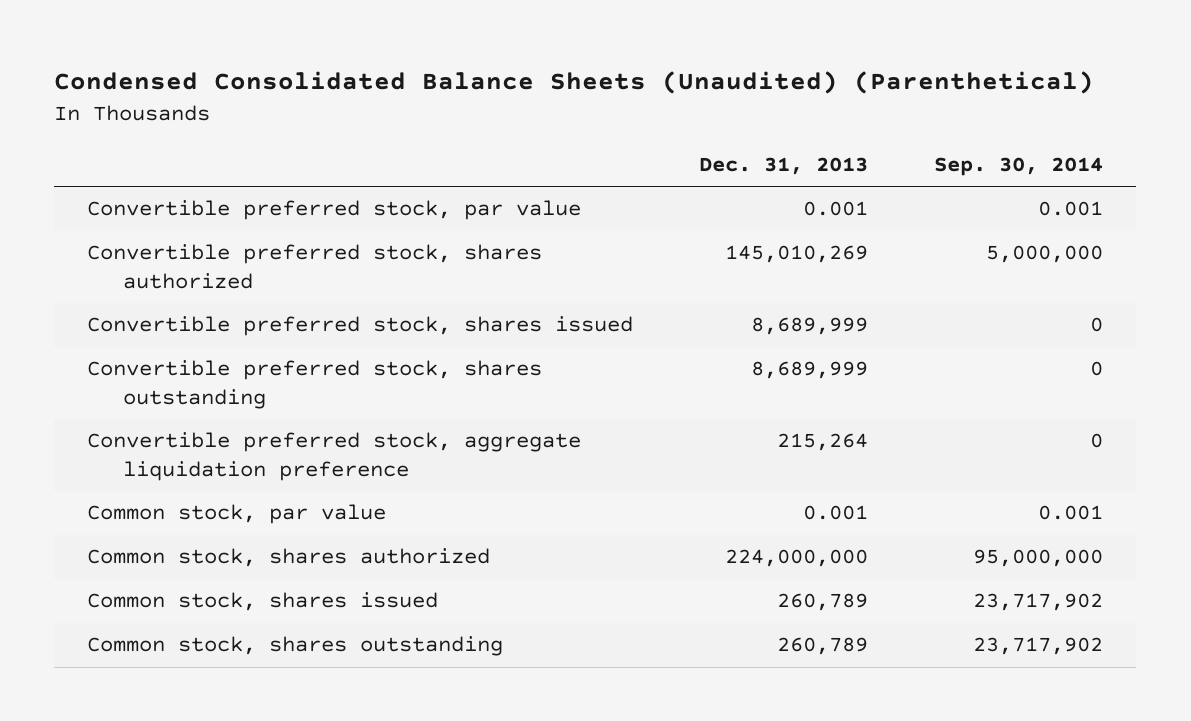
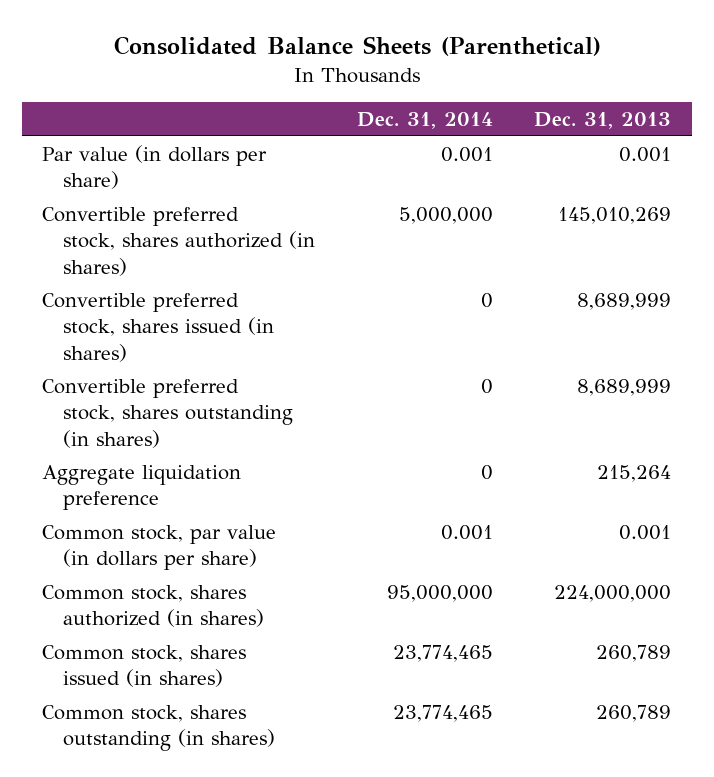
[54,71,1095,95] Condensed Consolidated Balance Sheets (Unaudited) (Parenthetical) -> [113,35,601,56] Consolidated Balance Sheets (Parenthetical)
[934,156,1104,176] Sep. 30, 2014 -> none
none -> [356,112,493,130] Dec. 31, 2014
[87,200,582,221] Convertible preferred stock, par value -> [42,144,268,190] Par value (in dollars per share)
[87,244,543,289] Convertible preferred stock, shares authorized -> [42,206,315,276] Convertible preferred stock, shares authorized (in shares)
[87,316,634,337] Convertible preferred stock, shares issued -> [42,292,274,362] Convertible preferred stock, shares issued (in shares)
[87,360,543,409] Convertible preferred stock, shares outstanding -> [42,378,293,448] Convertible preferred stock, shares outstanding (in shares)
[87,432,582,481] Convertible preferred stock, aggregate liquidation preference -> [42,464,242,511] Aggregate liquidation preference
[87,504,387,525] Common stock, par value -> [42,524,277,571] Common stock, par value (in dollars per share)
[87,548,491,568] Common stock, shares authorized -> [42,584,264,628] Common stock, shares authorized (in shares)
[87,592,439,612] Common stock, shares issued -> [42,644,247,688] Common stock, shares issued (in shares)
[87,636,504,657] Common stock, shares outstanding -> [42,704,275,752] Common stock, shares outstanding (in shares)

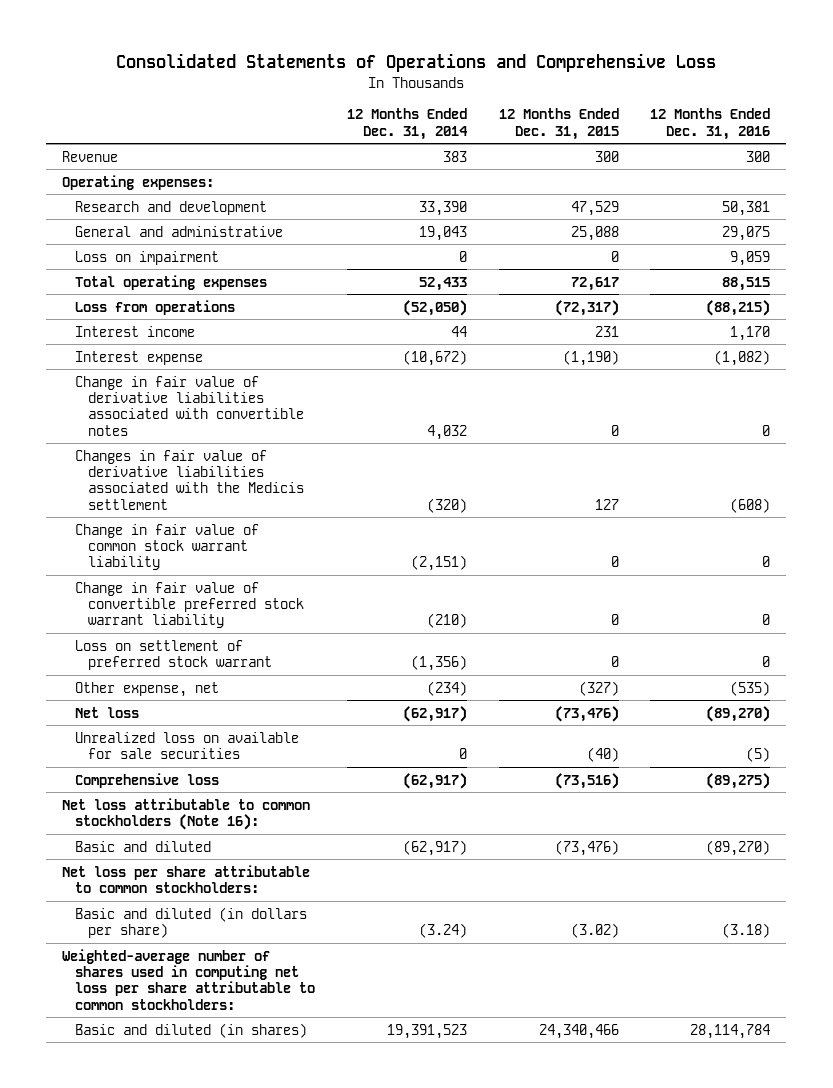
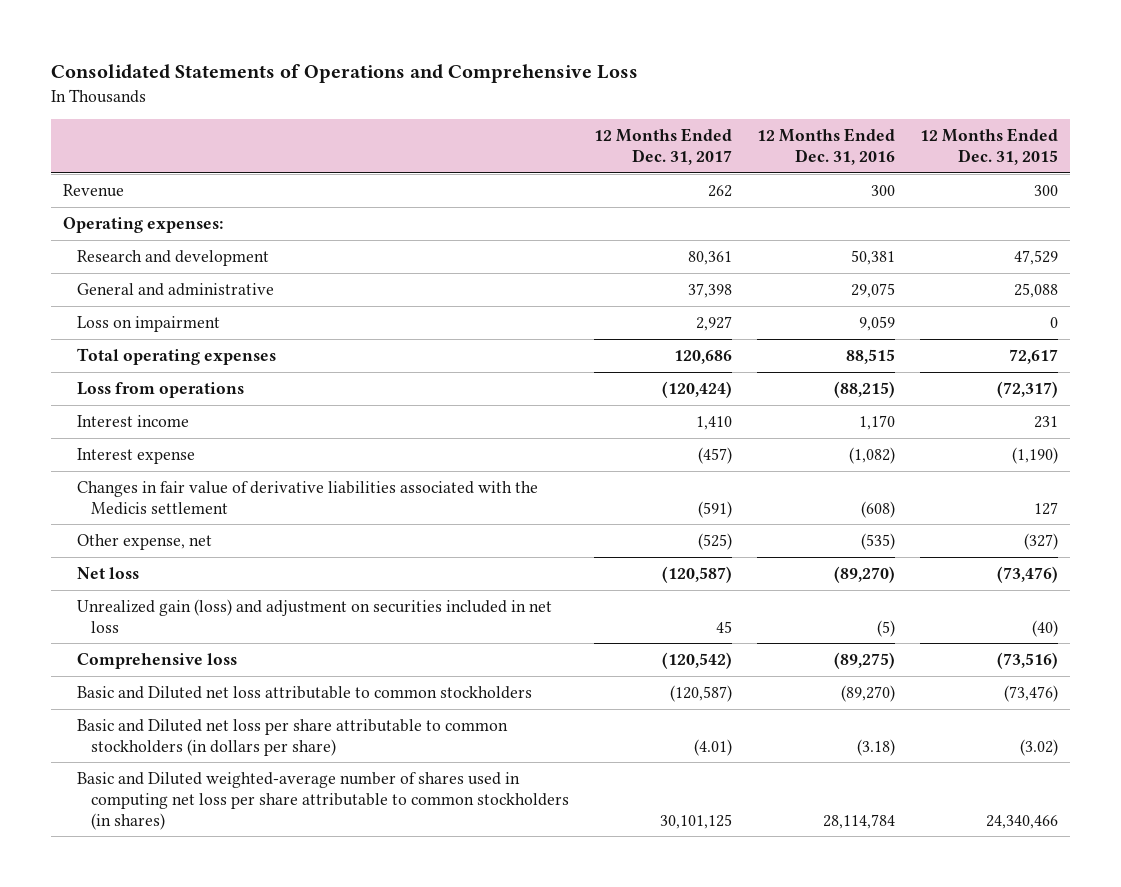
[346,108,468,140] 12 Months Ended Dec. 31, 2014 -> none
none -> [593,128,732,166] 12 Months Ended Dec. 31, 2017
[75,375,305,436] Change in fair value of derivative liabilities associated with convertible notes -> none
[75,523,260,571] Change in fair value of common stock warrant liability -> none
[75,581,305,629] Change in fair value of convertible preferred stock warrant liability -> none
[75,639,273,671] Loss on settlement of preferred stock warrant -> none
[75,731,300,760] Unrealized loss on available for sale securities -> [76,598,552,633] Unrealized gain (loss) and adjustment on securities included in net loss
[62,797,311,831] Net loss attributable to common stockholders (Note 16): -> none
[62,864,311,894] Net loss per share attributable to common stockholders: -> none
[62,948,316,1010] Weighted-average number of shares used in computing net loss per share attributable to common stockholders: -> none
[75,840,212,852] Basic and diluted -> [76,685,532,699] Basic and Diluted net loss attributable to common stockholders
[75,906,308,939] Basic and diluted (in dollars per share) -> [76,718,508,756] Basic and Diluted net loss per share attributable to common stockholders (in dollars per share)
[75,1022,308,1038] Basic and diluted (in shares) -> [76,771,569,830] Basic and Diluted weighted-average number of shares used in computing net loss per share attributable to common stockholders (in shares)

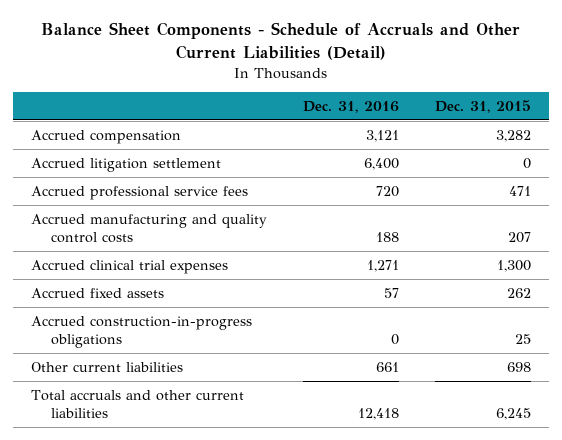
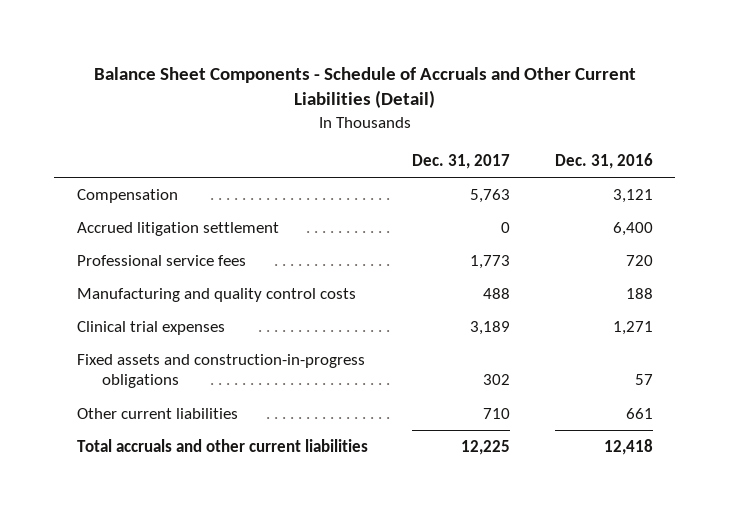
[435,99,532,113] Dec. 31, 2015 -> none
none -> [412,154,511,170] Dec. 31, 2017
[30,129,181,144] Accrued compensation -> [76,189,178,204] Compensation
[30,315,252,349] Accrued construction-in-progress obligations -> none
[30,185,248,200] Accrued professional service fees -> [76,255,246,267] Professional service fees
[30,213,267,244] Accrued manufacturing and quality control costs -> [76,288,356,303] Manufacturing and quality control costs
[30,259,228,274] Accrued clinical trial expenses -> [76,321,225,336] Clinical trial expenses
[30,287,164,298] Accrued fixed assets -> [76,354,365,389] Fixed assets and construction-in-progress obligations

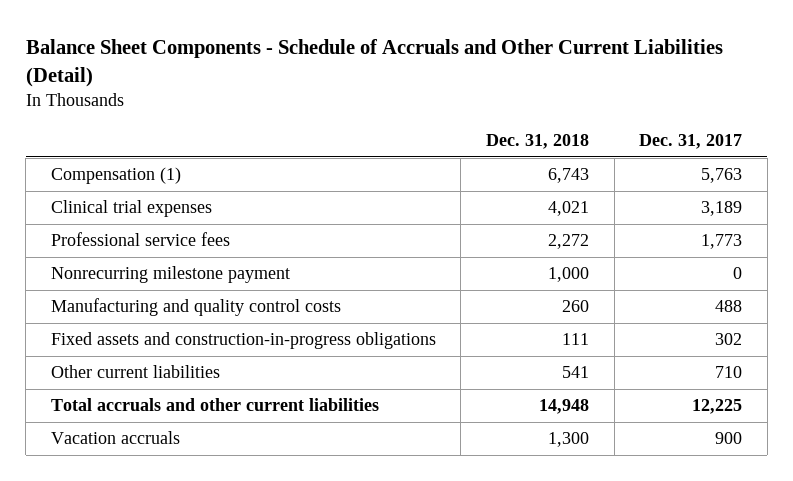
[554,153,653,170] Dec. 31, 2016 -> none
none -> [486,134,590,150] Dec. 31, 2018
[76,222,279,237] Accrued litigation settlement -> none
[76,189,178,204] Compensation -> [50,167,181,185] Compensation (1)
[76,321,225,336] Clinical trial expenses -> [50,200,212,218] Clinical trial expenses
none -> [50,266,290,284] Nonrecurring milestone payment
none -> [50,431,180,445] Vacation accruals

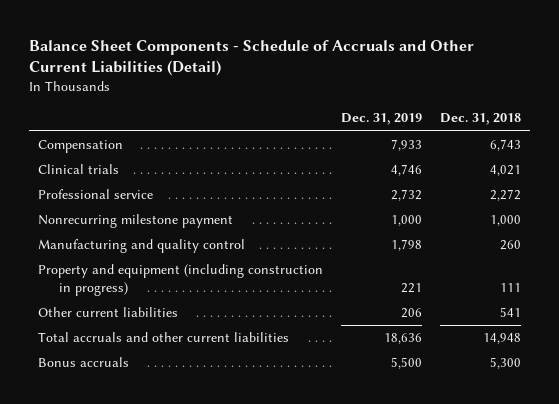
[639,134,743,150] Dec. 31, 2017 -> none
none -> [341,113,423,126] Dec. 31, 2019
[50,167,181,185] Compensation (1) -> [38,140,124,154] Compensation
[50,200,212,218] Clinical trial expenses -> [38,164,120,175] Clinical trials
[50,232,230,247] Professional service fees -> [38,189,154,200] Professional service
[50,298,341,317] Manufacturing and quality control costs -> [38,239,246,254] Manufacturing and quality control
[50,332,436,350] Fixed assets and construction-in-progress obligations -> [38,264,324,296] Property and equipment (including construction in progress)
[50,431,180,445] Vacation accruals -> none
none -> [38,357,130,368] Bonus accruals

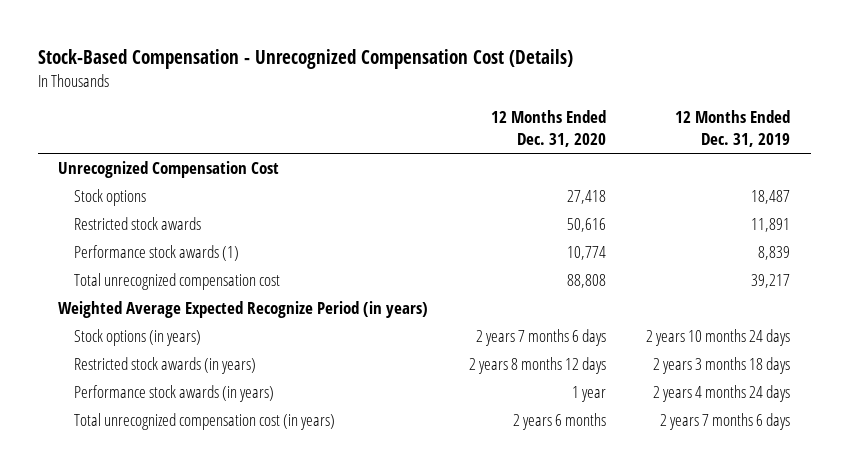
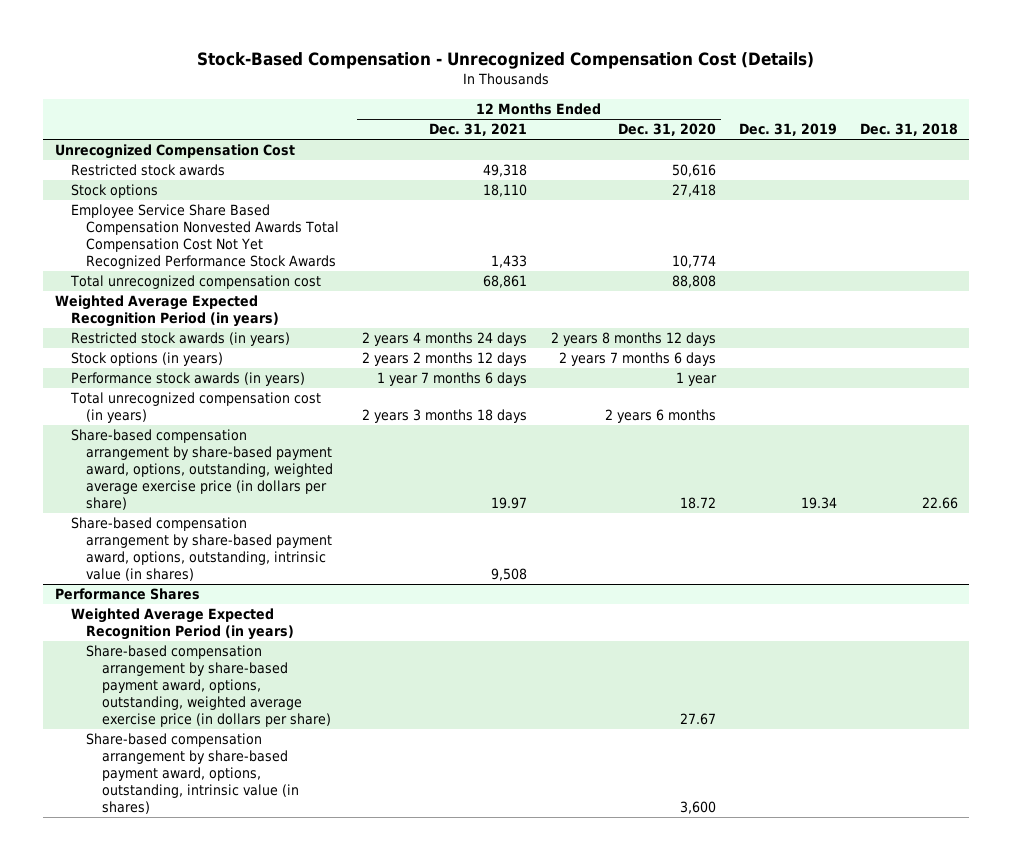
[675,110,791,147] 12 Months Ended Dec. 31, 2019 -> none
none -> [429,123,528,137] Dec. 31, 2021
none -> [738,123,837,137] Dec. 31, 2019
none -> [859,123,958,137] Dec. 31, 2018
[74,188,147,206] Stock options -> [70,184,158,199] Stock options
[74,244,240,261] Performance stock awards (1) -> [70,204,340,269] Employee Service Share Based Compensation Nonvested Awards Total Compensation Cost Not Yet Recognized Performance Stock Awards
[58,300,429,318] Weighted Average Expected Recognize Period (in years) -> [54,295,279,328] Weighted Average Expected Recognition Period (in years)
[74,328,202,346] Stock options (in years) -> [70,352,223,367] Stock options (in years)
none -> [70,429,334,510] Share-based compensation arrangement by share-based payment award, options, outstanding, weighted average exercise price (in dollars per share)
none -> [70,517,333,581] Share-based compensation arrangement by share-based payment award, options, outstanding, intrinsic value (in shares)
none -> [54,588,200,601] Performance Shares
none -> [70,608,295,641] Weighted Average Expected Recognition Period (in years)
none -> [86,645,332,727] Share-based compensation arrangement by share-based payment award, options, outstanding, weighted average exercise price (in dollars per share)
none -> [86,733,300,814] Share-based compensation arrangement by share-based payment award, options, outstanding, intrinsic value (in shares)

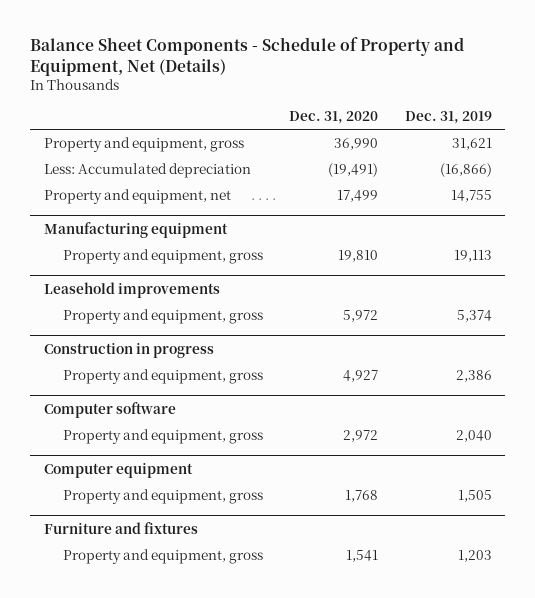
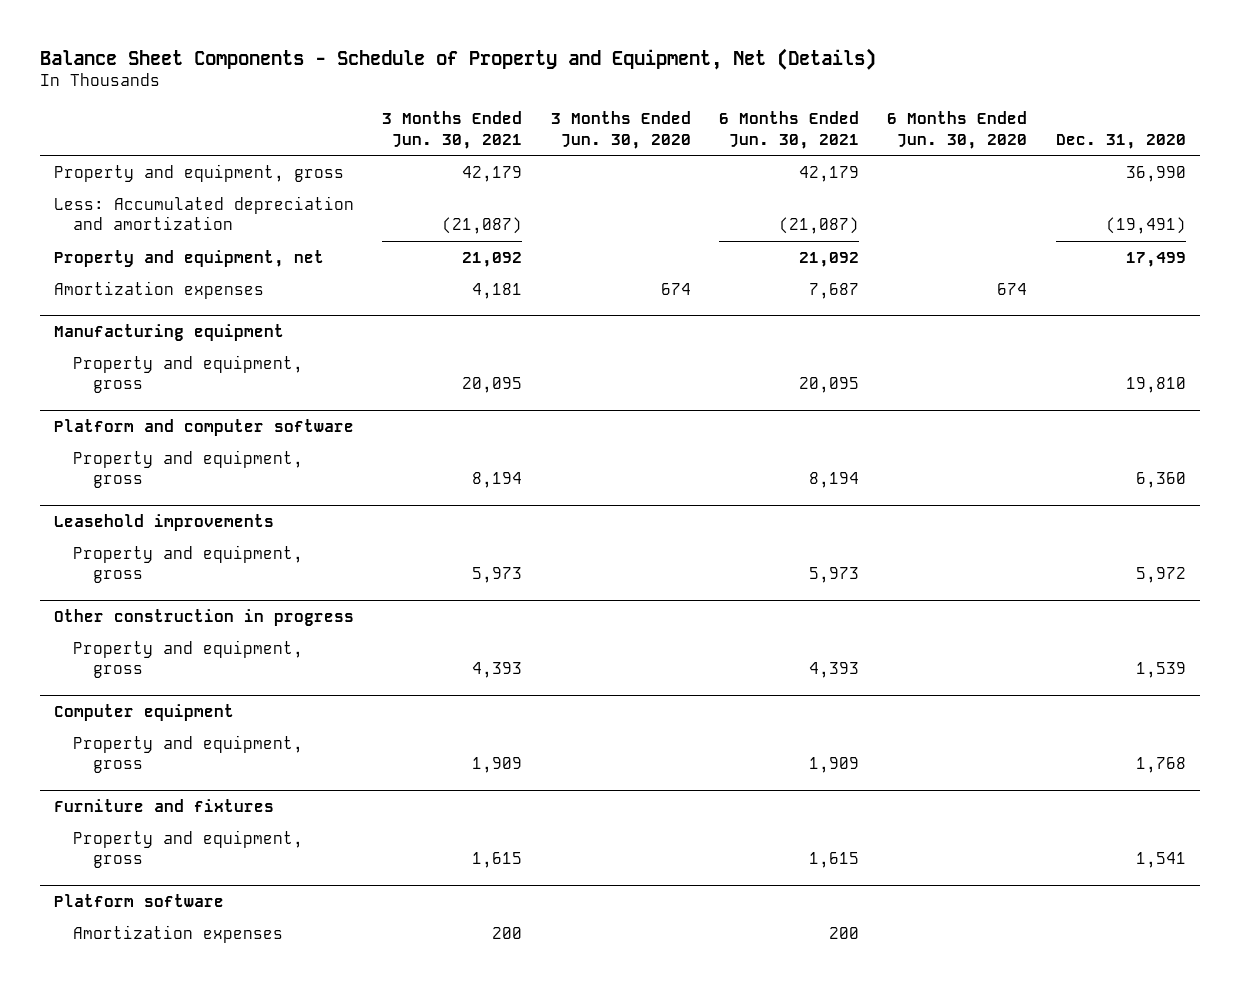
[404,111,492,125] Dec. 31, 2019 -> none
none -> [382,111,523,149] 3 Months Ended Jun. 30, 2021
none -> [550,111,691,149] 3 Months Ended Jun. 30, 2020
none -> [718,111,859,149] 6 Months Ended Jun. 30, 2021
none -> [887,111,1028,149] 6 Months Ended Jun. 30, 2020
[43,162,251,178] Less: Accumulated depreciation -> [53,195,354,231] Less: Accumulated depreciation and amortization
none -> [53,280,264,299] Amortization expenses
none -> [53,419,354,437] Platform and computer software
none -> [73,449,304,489] Property and equipment, gross
[43,401,176,418] Computer software -> none
[62,428,263,444] Property and equipment, gross -> none
[43,342,214,358] Construction in progress -> [53,609,354,627] Other construction in progress
[343,369,379,382] 4,927 -> [1135,662,1186,679] 1,539
none -> [53,894,224,908] Platform software
none -> [73,924,284,943] Amortization expenses

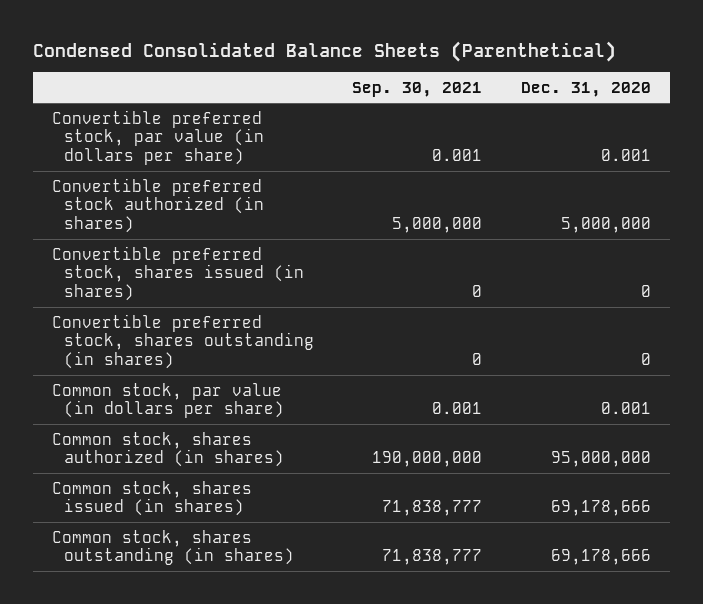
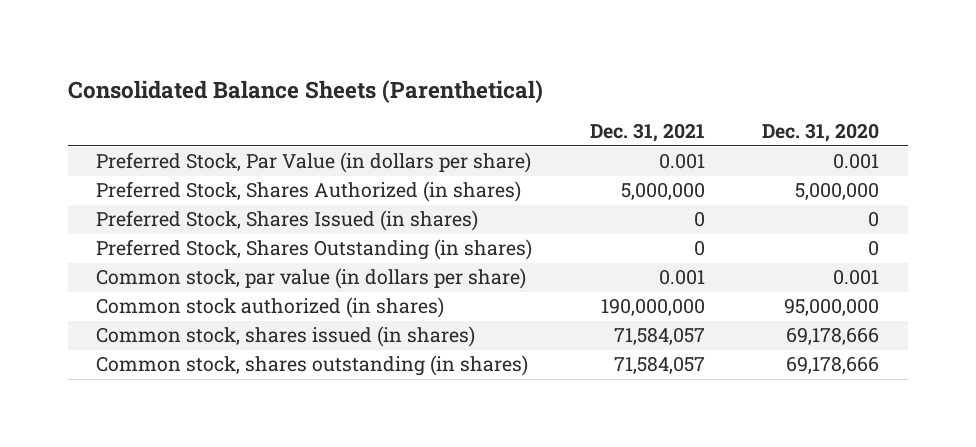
[32,40,616,62] Condensed Consolidated Balance Sheets (Parenthetical) -> [67,79,543,103] Consolidated Balance Sheets (Parenthetical)
[352,81,483,97] Sep. 30, 2021 -> none
none -> [589,123,705,143] Dec. 31, 2021
[51,109,264,166] Convertible preferred stock, par value (in dollars per share) -> [96,152,532,174] Preferred Stock, Par Value (in dollars per share)
[51,177,264,234] Convertible preferred stock authorized (in shares) -> [96,181,522,203] Preferred Stock, Shares Authorized (in shares)
[51,245,304,302] Convertible preferred stock, shares issued (in shares) -> [96,210,479,232] Preferred Stock, Shares Issued (in shares)
[51,313,314,370] Convertible preferred stock, shares outstanding (in shares) -> [96,239,533,261] Preferred Stock, Shares Outstanding (in shares)
[51,431,284,468] Common stock, shares authorized (in shares) -> [96,297,445,319] Common stock authorized (in shares)

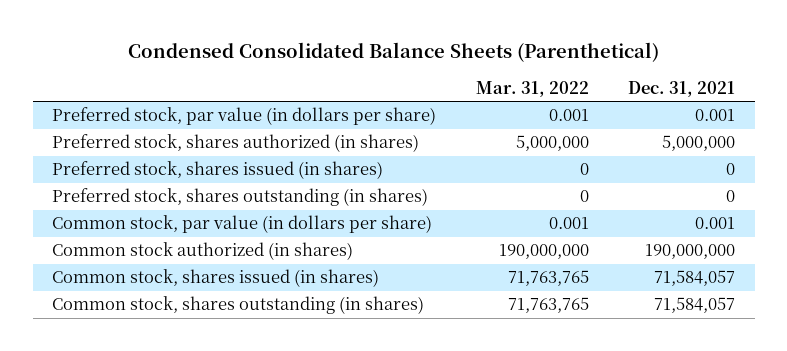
[67,79,543,103] Consolidated Balance Sheets (Parenthetical) -> [127,42,659,63] Condensed Consolidated Balance Sheets (Parenthetical)
[762,123,880,143] Dec. 31, 2020 -> none
none -> [475,80,589,97] Mar. 31, 2022
[96,152,532,174] Preferred Stock, Par Value (in dollars per share) -> [52,107,437,126] Preferred stock, par value (in dollars per share)
[96,181,522,203] Preferred Stock, Shares Authorized (in shares) -> [52,134,420,153] Preferred stock, shares authorized (in shares)
[96,210,479,232] Preferred Stock, Shares Issued (in shares) -> [52,161,384,180] Preferred stock, shares issued (in shares)
[96,239,533,261] Preferred Stock, Shares Outstanding (in shares) -> [52,188,429,207] Preferred stock, shares outstanding (in shares)

